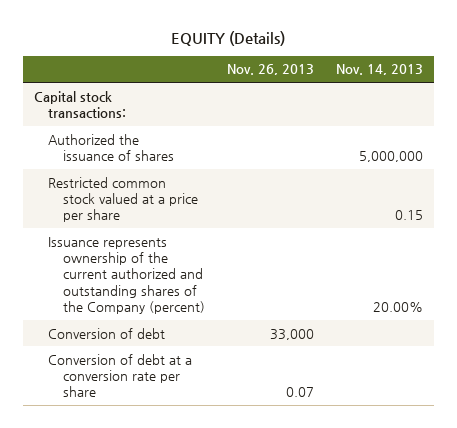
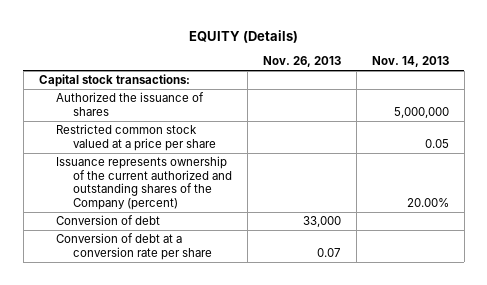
[394,210,423,221] 0.15 -> [424,138,449,148] 0.05

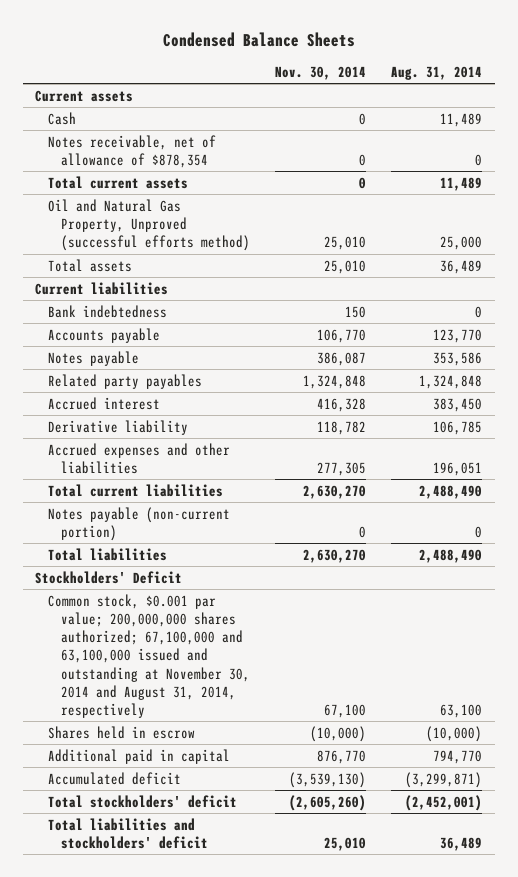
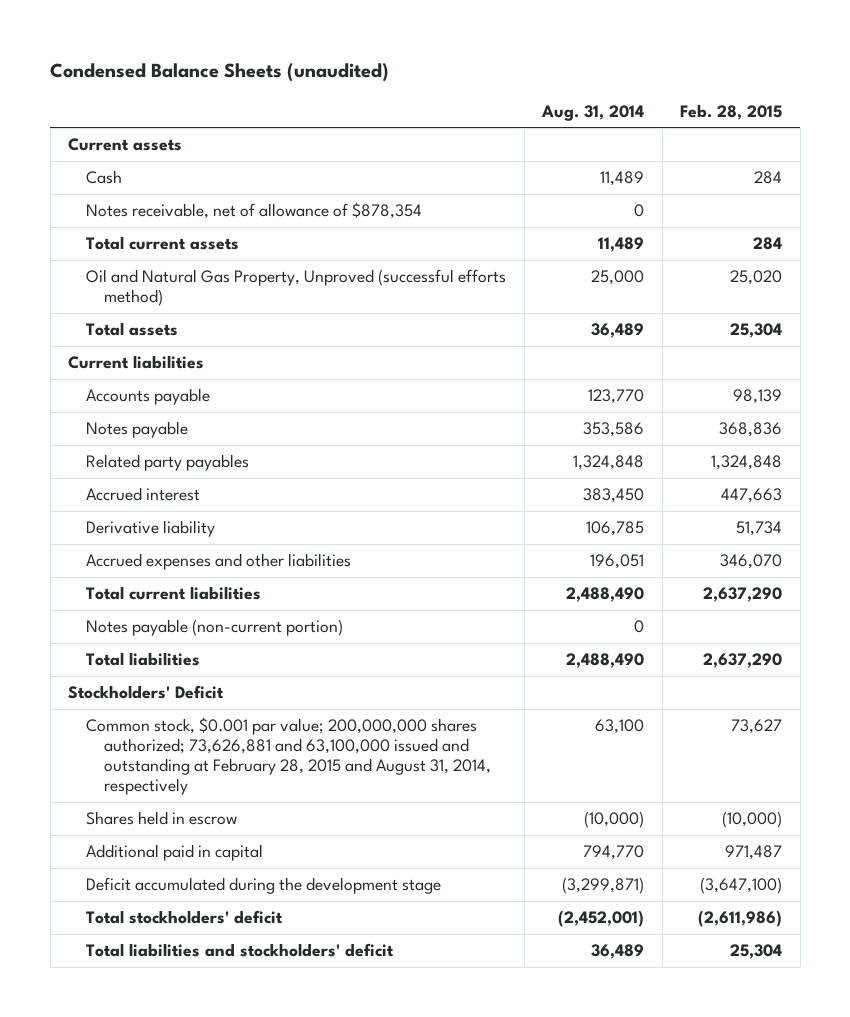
[162,31,355,47] Condensed Balance Sheets -> [50,63,390,83] Condensed Balance Sheets (unaudited)
[275,65,367,80] Nov. 30, 2014 -> none
none -> [680,103,783,120] Feb. 28, 2015
[48,304,168,318] Bank indebtedness -> none
[48,593,251,718] Common stock, $0.001 par value; 200,000,000 shares authorized; 67,100,000 and 63,100,000 issued and outstanding at November 30, 2014 and August 31, 2014, respectively -> [86,717,492,796] Common stock, $0.001 par value; 200,000,000 shares authorized; 73,626,881 and 63,100,000 issued and outstanding at February 28, 2015 and August 31, 2014, respectively
[48,771,182,785] Accumulated deficit -> [86,877,442,895] Deficit accumulated during the development stage

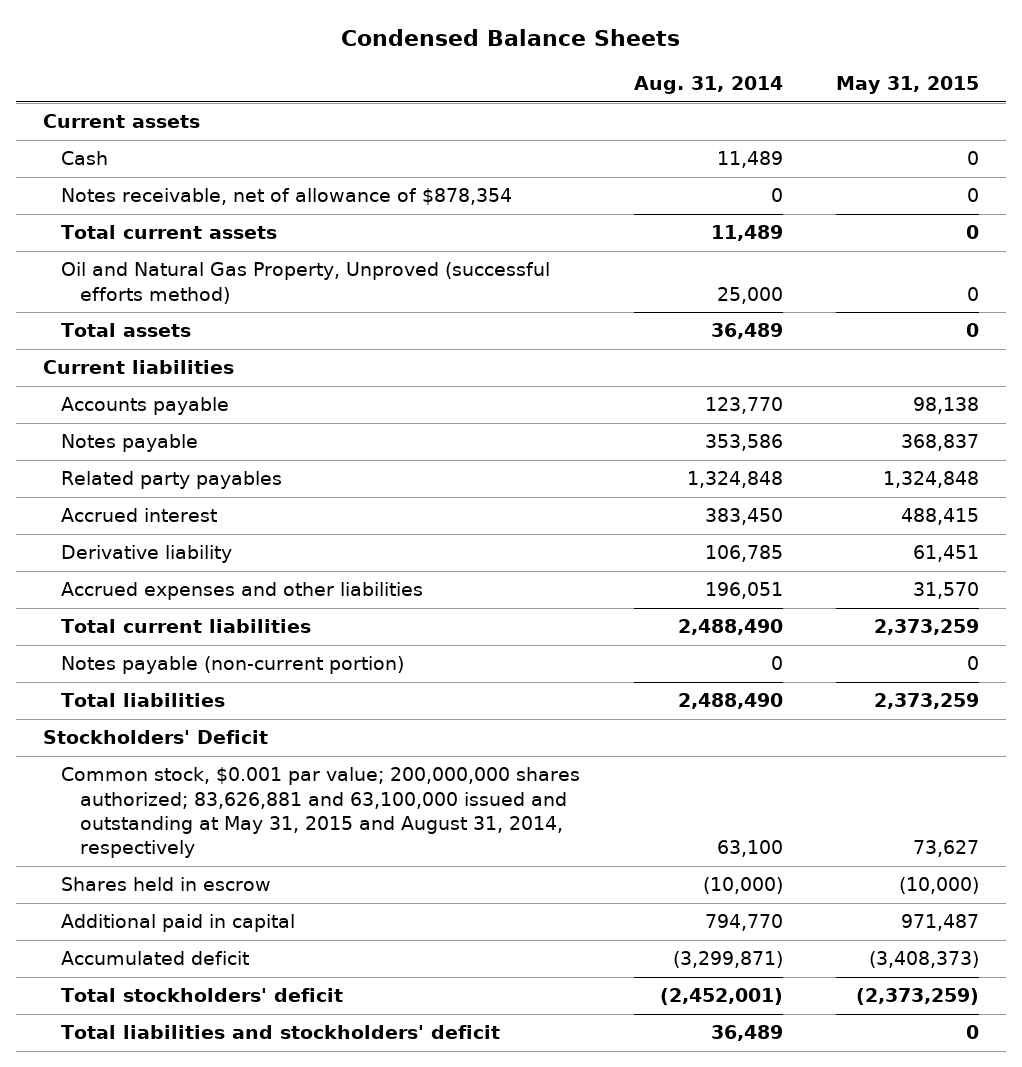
[50,63,390,83] Condensed Balance Sheets (unaudited) -> [341,28,681,46] Condensed Balance Sheets
[680,103,783,120] Feb. 28, 2015 -> none
none -> [836,75,980,94] May 31, 2015
[86,717,492,796] Common stock, $0.001 par value; 200,000,000 shares authorized; 73,626,881 and 63,100,000 issued and outstanding at February 28, 2015 and August 31, 2014, respectively -> [61,767,581,858] Common stock, $0.001 par value; 200,000,000 shares authorized; 83,626,881 and 63,100,000 issued and outstanding at May 31, 2015 and August 31, 2014, respectively
[86,877,442,895] Deficit accumulated during the development stage -> [61,951,250,966] Accumulated deficit

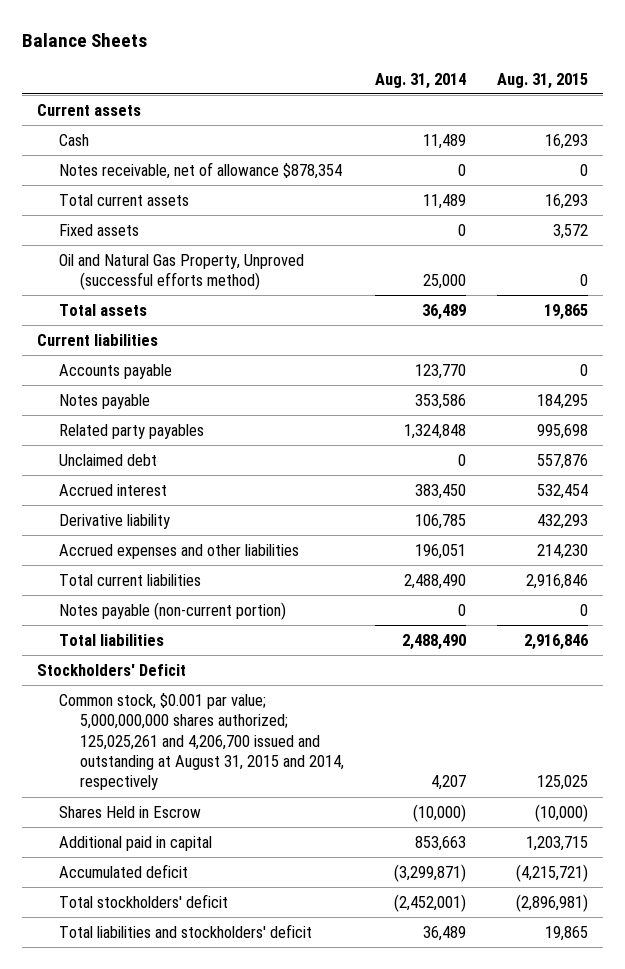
[341,28,681,46] Condensed Balance Sheets -> [21,33,147,48] Balance Sheets
[836,75,980,94] May 31, 2015 -> none
none -> [496,72,588,89] Aug. 31, 2015
[61,188,513,206] Notes receivable, net of allowance of $878,354 -> [58,161,342,179] Notes receivable, net of allowance $878,354
none -> [58,223,139,236] Fixed assets
none -> [58,453,157,466] Unclaimed debt
[61,767,581,858] Common stock, $0.001 par value; 200,000,000 shares authorized; 83,626,881 and 63,100,000 issued and outstanding at May 31, 2015 and August 31, 2014, respectively -> [58,692,345,791] Common stock, $0.001 par value; 5,000,000,000 shares authorized; 125,025,261 and 4,206,700 issued and outstanding at August 31, 2015 and 2014, respectively
[716,839,783,857] 63,100 -> [430,775,466,791] 4,207
[61,877,272,892] Shares held in escrow -> [58,805,201,818] Shares Held in Escrow
[704,914,783,932] 794,770 -> [414,835,466,851] 853,663

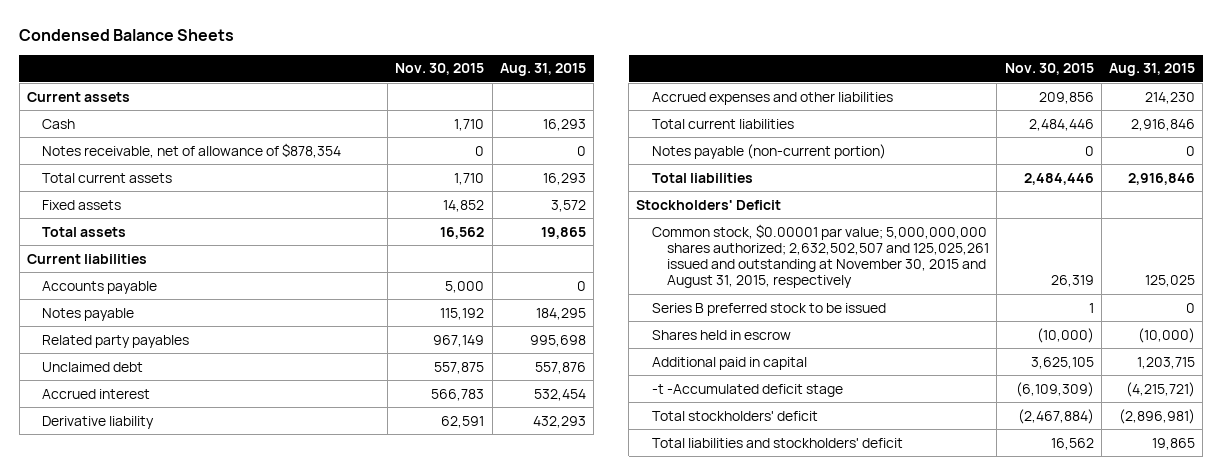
[21,33,147,48] Balance Sheets -> [19,28,235,41] Condensed Balance Sheets
[374,72,466,89] Aug. 31, 2014 -> none
none -> [395,63,485,76] Nov. 30, 2015
[58,161,342,179] Notes receivable, net of allowance $878,354 -> [42,142,342,158] Notes receivable, net of allowance of $878,354
[58,253,304,291] Oil and Natural Gas Property, Unproved (successful efforts method) -> none
[58,692,345,791] Common stock, $0.001 par value; 5,000,000,000 shares authorized; 125,025,261 and 4,206,700 issued and outstanding at August 31, 2015 and 2014, respectively -> [651,223,990,289] Common stock, $0.00001 par value; 5,000,000,000 shares authorized; 2,632,502,507 and 125,025,261 issued and outstanding at November 30, 2015 and August 31, 2015, respectively
none -> [651,302,886,316] Series B preferred stock to be issued
[58,805,201,818] Shares Held in Escrow -> [651,329,791,340] Shares held in escrow
[58,863,188,878] Accumulated deficit -> [651,383,843,397] -t -Accumulated deficit stage

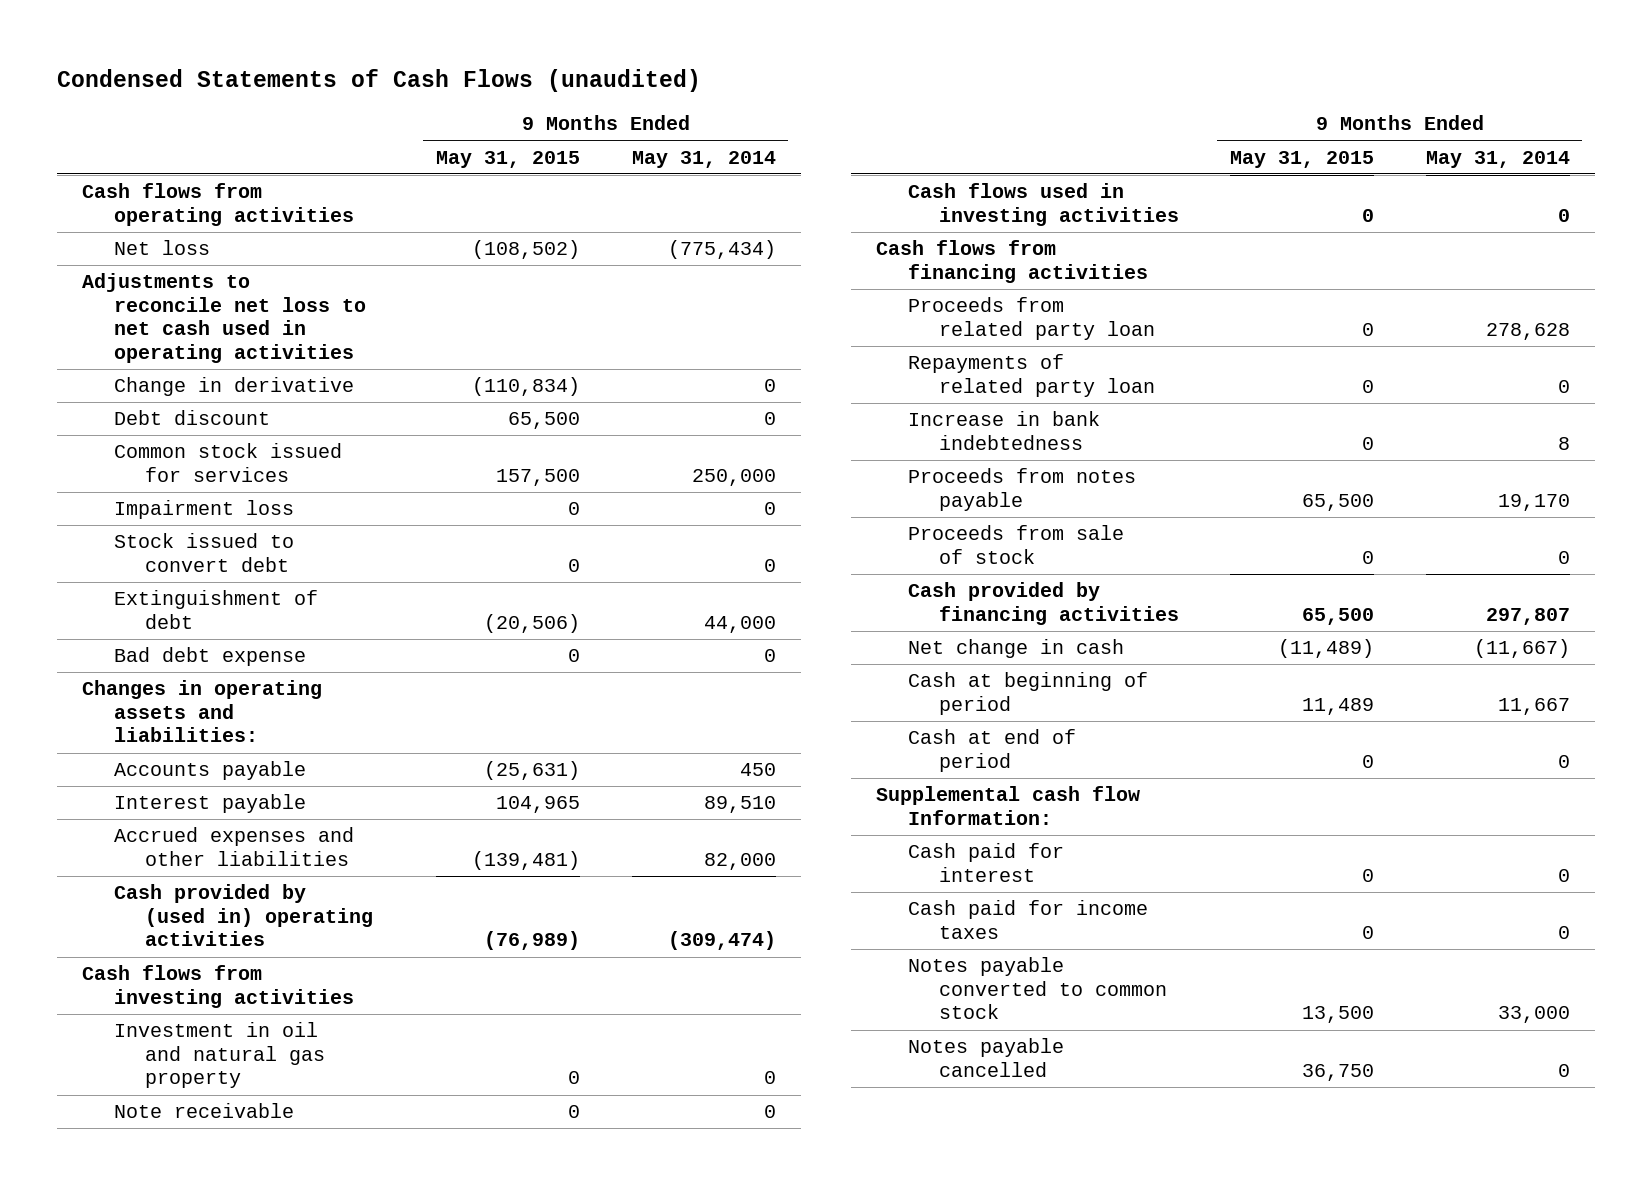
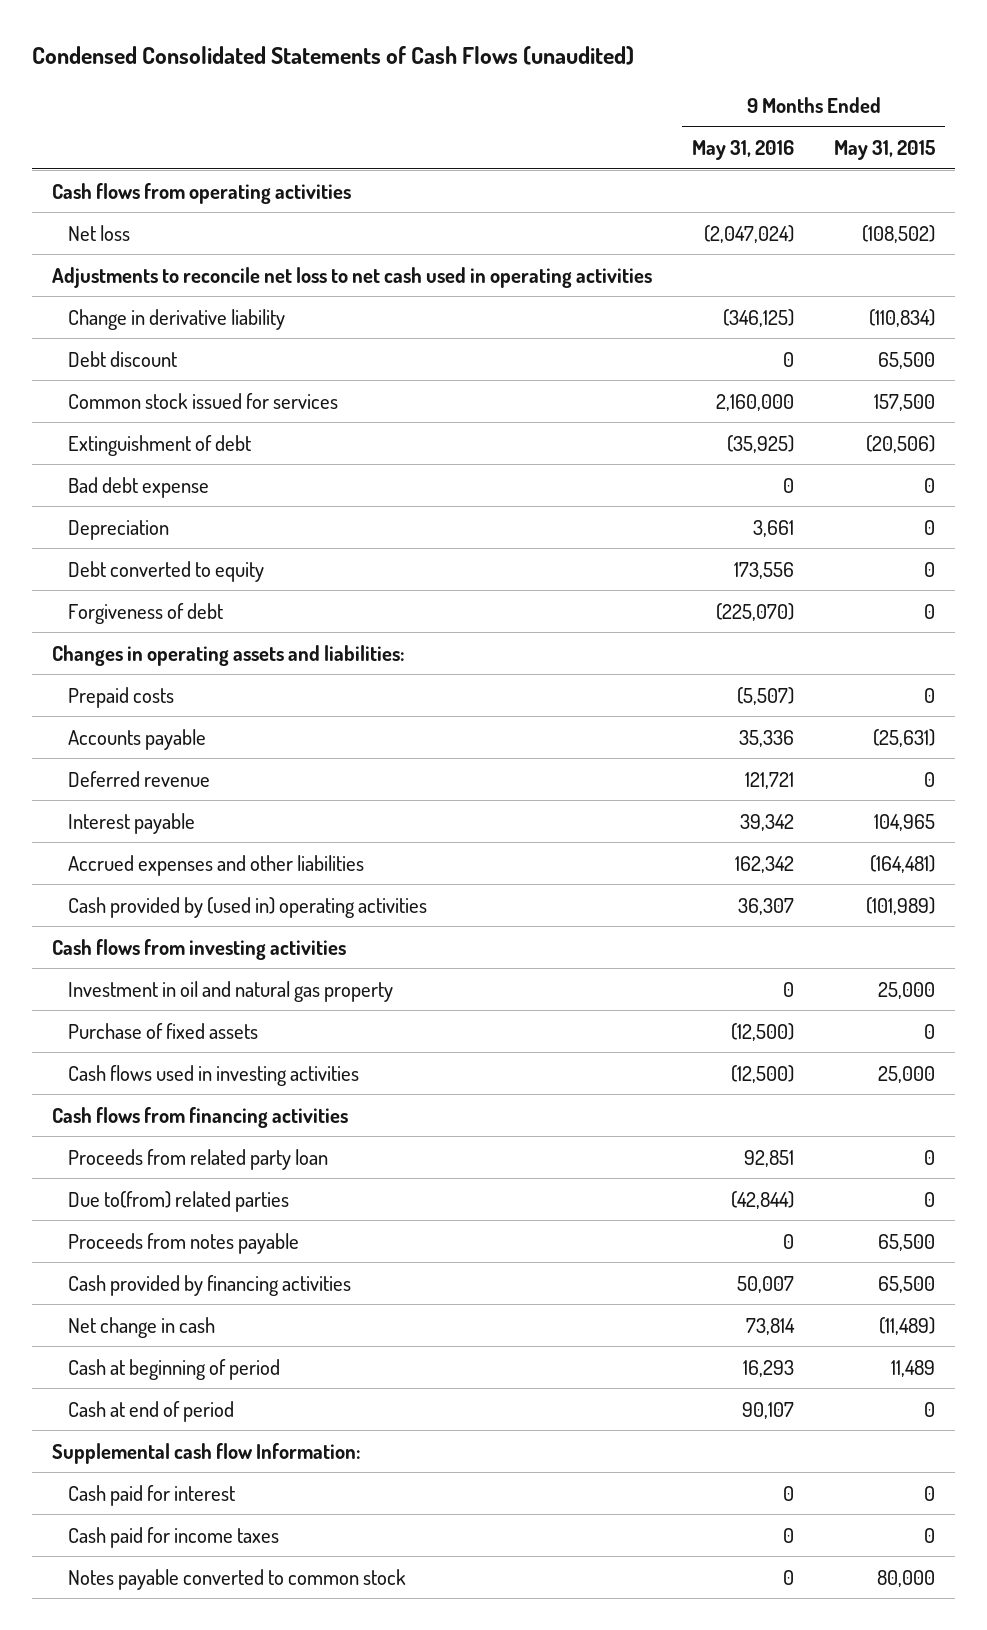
[56,69,701,93] Condensed Statements of Cash Flows (unaudited) -> [31,45,634,65] Condensed Consolidated Statements of Cash Flows (unaudited)
[631,150,776,168] May 31, 2014 -> none
none -> [692,139,795,160] May 31, 2016
[113,377,354,397] Change in derivative -> [68,308,286,330] Change in derivative liability
[113,500,294,520] Impairment loss -> none
[113,533,294,572] Stock issued to convert debt -> none
none -> [68,519,170,540] Depreciation
none -> [68,560,265,582] Debt converted to equity
none -> [68,602,224,624] Forgiveness of debt
none -> [68,686,175,708] Prepaid costs
none -> [68,770,211,787] Deferred revenue
[472,850,581,870] (139,481) -> [870,854,936,873] (164,481)
[484,931,581,951] (76,989) -> [866,896,936,915] (101,989)
[113,1103,294,1119] Note receivable -> none
[568,1071,581,1085] 0 -> [878,981,936,999] 25,000
none -> [68,1022,259,1039] Purchase of fixed assets
[1362,208,1375,222] 0 -> [878,1065,936,1083] 25,000
[907,354,1155,397] Repayments of related party loan -> none
[907,411,1100,450] Increase in bank indebtedness -> none
none -> [68,1190,290,1212] Due to(from) related parties
[907,525,1124,564] Proceeds from sale of stock -> none
[907,1038,1064,1077] Notes payable cancelled -> none
[1302,1006,1375,1024] 13,500 -> [877,1569,936,1587] 80,000

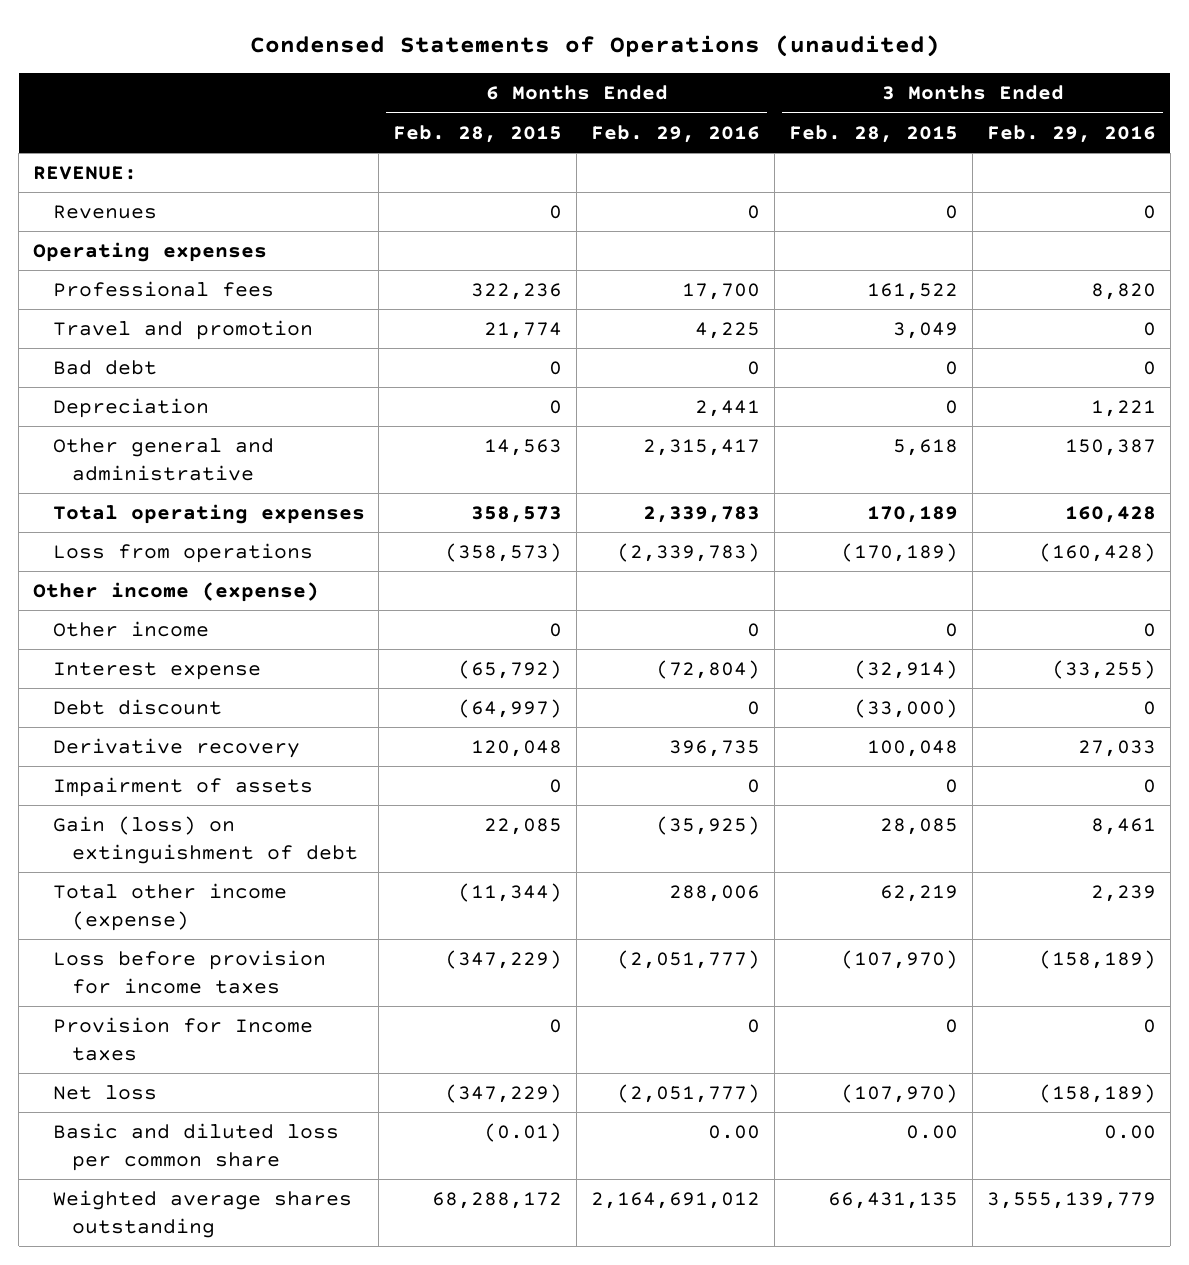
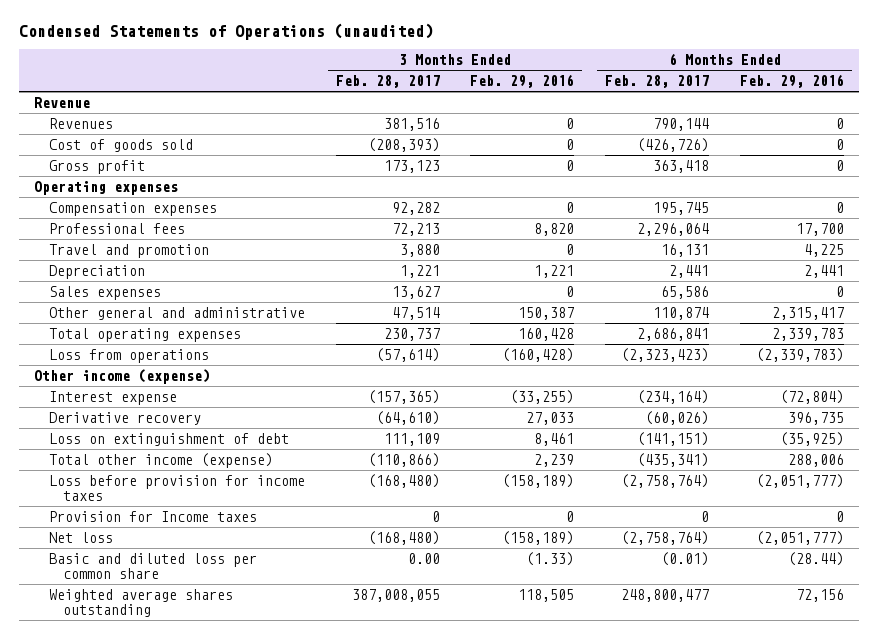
[393,124,563,143] Feb. 28, 2015 -> none
[789,124,959,143] Feb. 28, 2015 -> none
none -> [335,75,440,89] Feb. 28, 2017
none -> [605,75,710,89] Feb. 28, 2017
[32,166,137,181] REVENUE: -> [34,97,91,109] Revenue
none -> [48,139,193,153] Cost of goods sold
none -> [48,160,145,175] Gross profit
none -> [48,202,217,217] Compensation expenses
[52,360,157,376] Bad debt -> none
none -> [48,286,161,301] Sales expenses
[52,621,209,638] Other income -> none
[52,699,222,716] Debt discount -> none
[52,777,313,798] Impairment of assets -> none
[52,816,359,864] Gain (loss) on extinguishment of debt -> [48,433,289,447] Loss on extinguishment of debt
[708,1125,761,1140] 0.00 -> [787,552,844,567] (28.44)
[1104,1125,1157,1140] 0.00 -> [526,552,575,567] (1.33)
[591,1192,761,1210] 2,164,691,012 -> [795,589,844,603] 72,156
[987,1192,1157,1210] 3,555,139,779 -> [518,589,575,603] 118,505

